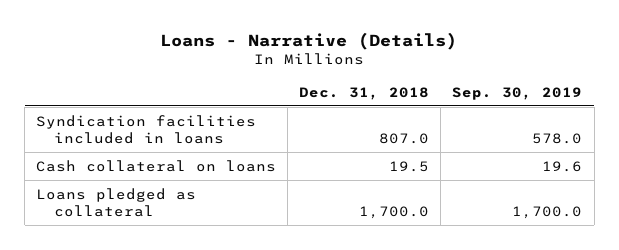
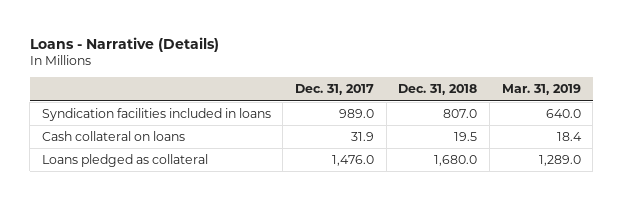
[452,86,583,100] Sep. 30, 2019 -> none
none -> [294,84,374,96] Dec. 31, 2017
none -> [501,84,581,96] Mar. 31, 2019
[359,205,430,219] 1,700.0 -> [434,154,478,166] 1,680.0

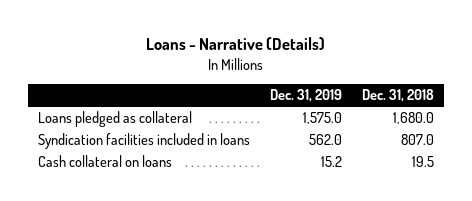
[294,84,374,96] Dec. 31, 2017 -> none
[501,84,581,96] Mar. 31, 2019 -> none
none -> [269,89,342,103] Dec. 31, 2019
[41,153,208,167] Loans pledged as collateral -> [37,111,192,128] Loans pledged as collateral

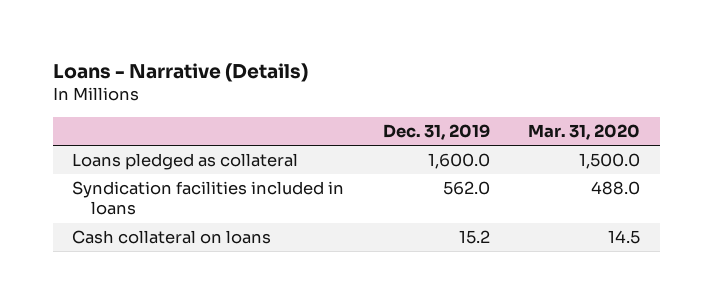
[361,89,434,103] Dec. 31, 2018 -> none
none -> [528,123,641,140] Mar. 31, 2020
[302,112,342,125] 1,575.0 -> [427,153,490,170] 1,600.0

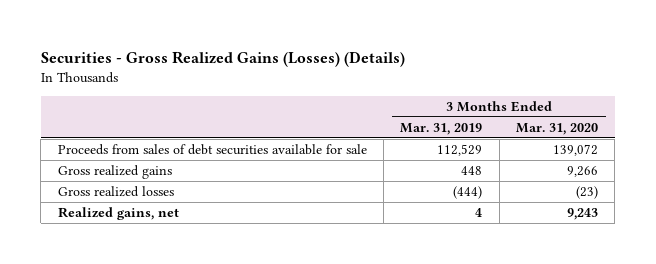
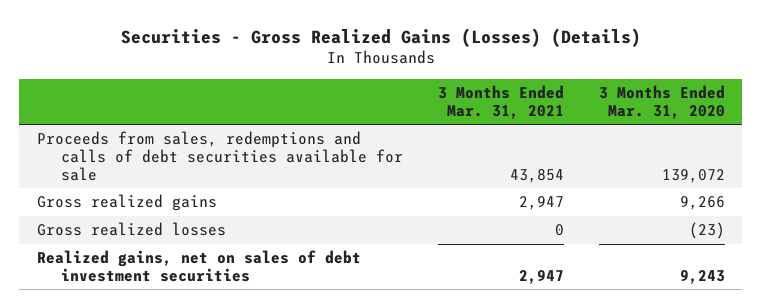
[400,122,483,135] Mar. 31, 2019 -> none
none -> [437,84,564,119] 3 Months Ended Mar. 31, 2021
[57,144,367,156] Proceeds from sales of debt securities available for sale -> [36,131,403,181] Proceeds from sales, redemptions and calls of debt securities available for sale
[57,207,179,221] Realized gains, net -> [36,250,361,283] Realized gains, net on sales of debt investment securities

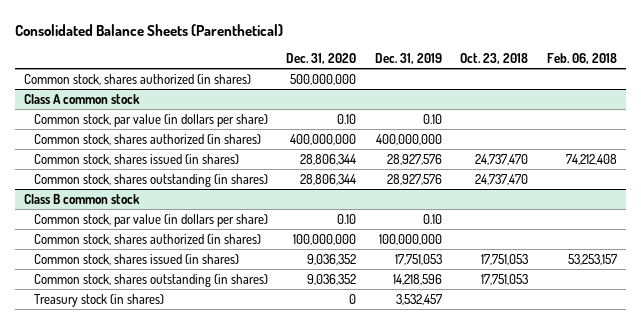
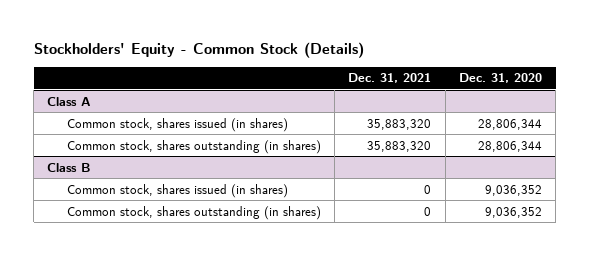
[14,23,283,36] Consolidated Balance Sheets (Parenthetical) -> [33,41,364,58] Stockholders' Equity - Common Stock (Details)
[374,53,442,65] Dec. 31, 2019 -> none
[460,53,529,65] Oct. 23, 2018 -> none
[547,53,618,65] Feb. 06, 2018 -> none
none -> [348,73,432,84] Dec. 31, 2021
[24,73,252,85] Common stock, shares authorized (in shares) -> none
[33,113,268,127] Common stock, par value (in dollars per share) -> none
[33,133,261,145] Common stock, shares authorized (in shares) -> none
[24,93,141,104] Class A common stock -> [47,96,92,106] Class A
[33,213,268,227] Common stock, par value (in dollars per share) -> none
[33,233,261,245] Common stock, shares authorized (in shares) -> none
[24,193,141,204] Class B common stock -> [47,162,92,172] Class B
[33,293,164,307] Treasury stock (in shares) -> none

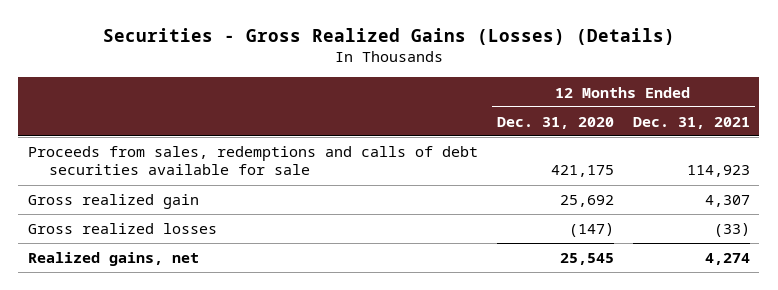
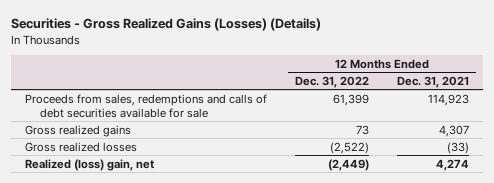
[496,116,614,129] Dec. 31, 2020 -> none
none -> [295,75,370,88] Dec. 31, 2022
[27,194,199,210] Gross realized gain -> [24,124,131,137] Gross realized gains
[27,252,199,267] Realized gains, net -> [24,158,154,171] Realized (loss) gain, net

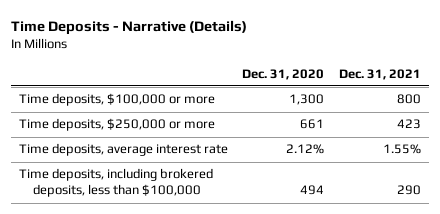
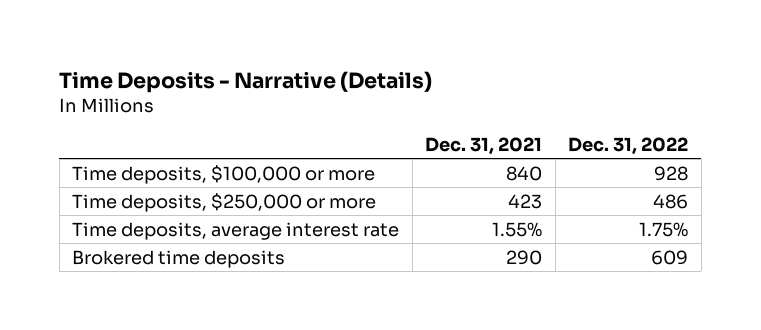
[242,68,325,80] Dec. 31, 2020 -> none
none -> [568,136,689,155] Dec. 31, 2022
[397,94,422,105] 800 -> [506,165,543,181] 840
[18,168,213,198] Time deposits, including brokered deposits, less than $100,000 -> none
none -> [72,249,286,268] Brokered time deposits

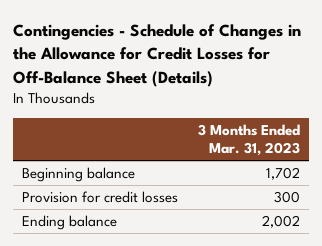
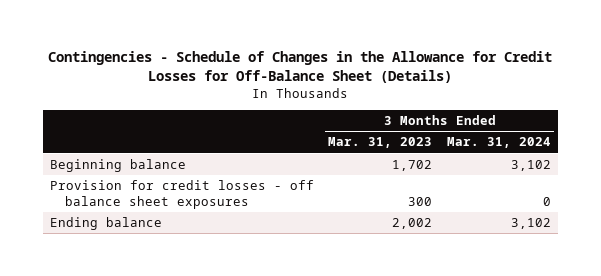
none -> [446,137,551,149] Mar. 31, 2024
[22,190,179,203] Provision for credit losses -> [50,180,315,210] Provision for credit losses - off balance sheet exposures

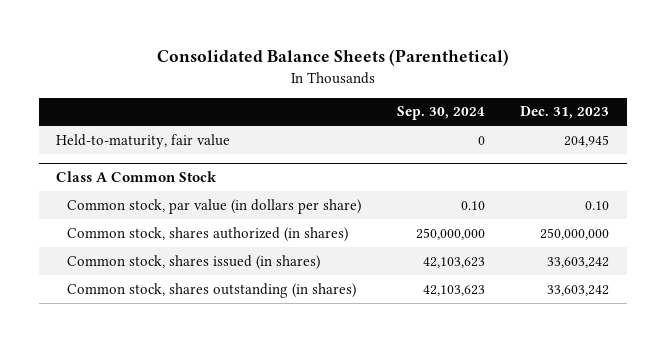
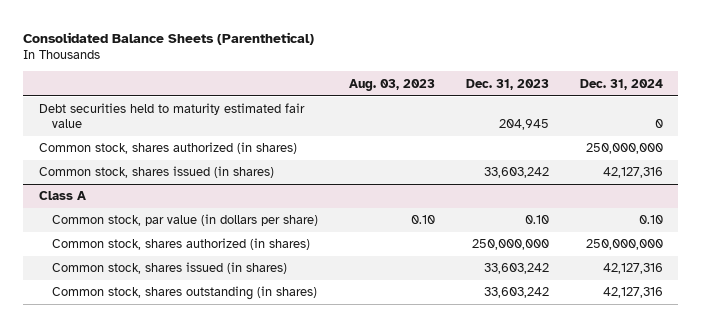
[396,106,485,121] Sep. 30, 2024 -> none
none -> [348,78,435,91] Aug. 03, 2023
none -> [579,78,663,90] Dec. 31, 2024
[56,133,231,149] Held-to-maturity, fair value -> [38,103,305,129] Debt securities held to maturity estimated fair value
none -> [38,142,297,155] Common stock, shares authorized (in shares)
none -> [38,166,274,179] Common stock, shares issued (in shares)
[56,171,218,183] Class A Common Stock -> [38,191,86,201] Class A

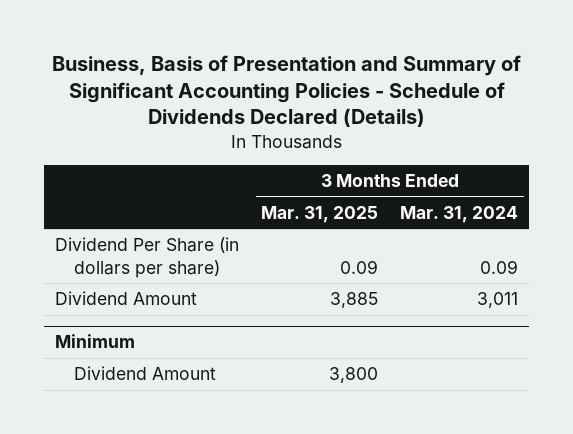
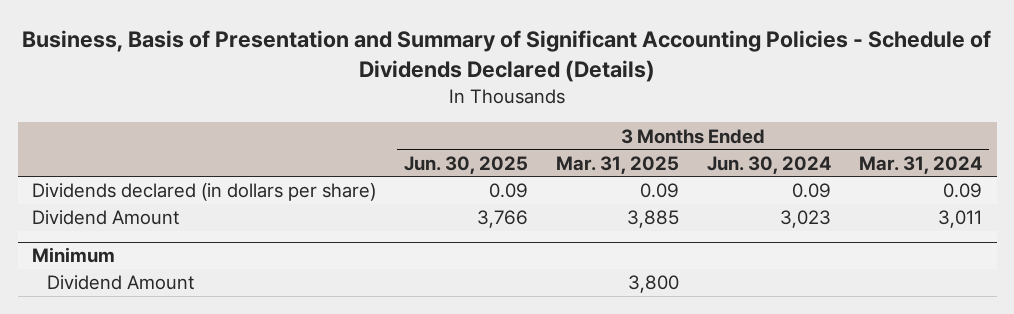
none -> [403,155,528,174] Jun. 30, 2025
none -> [707,155,832,174] Jun. 30, 2024
[55,237,240,278] Dividend Per Share (in dollars per share) -> [31,183,376,202] Dividends declared (in dollars per share)

